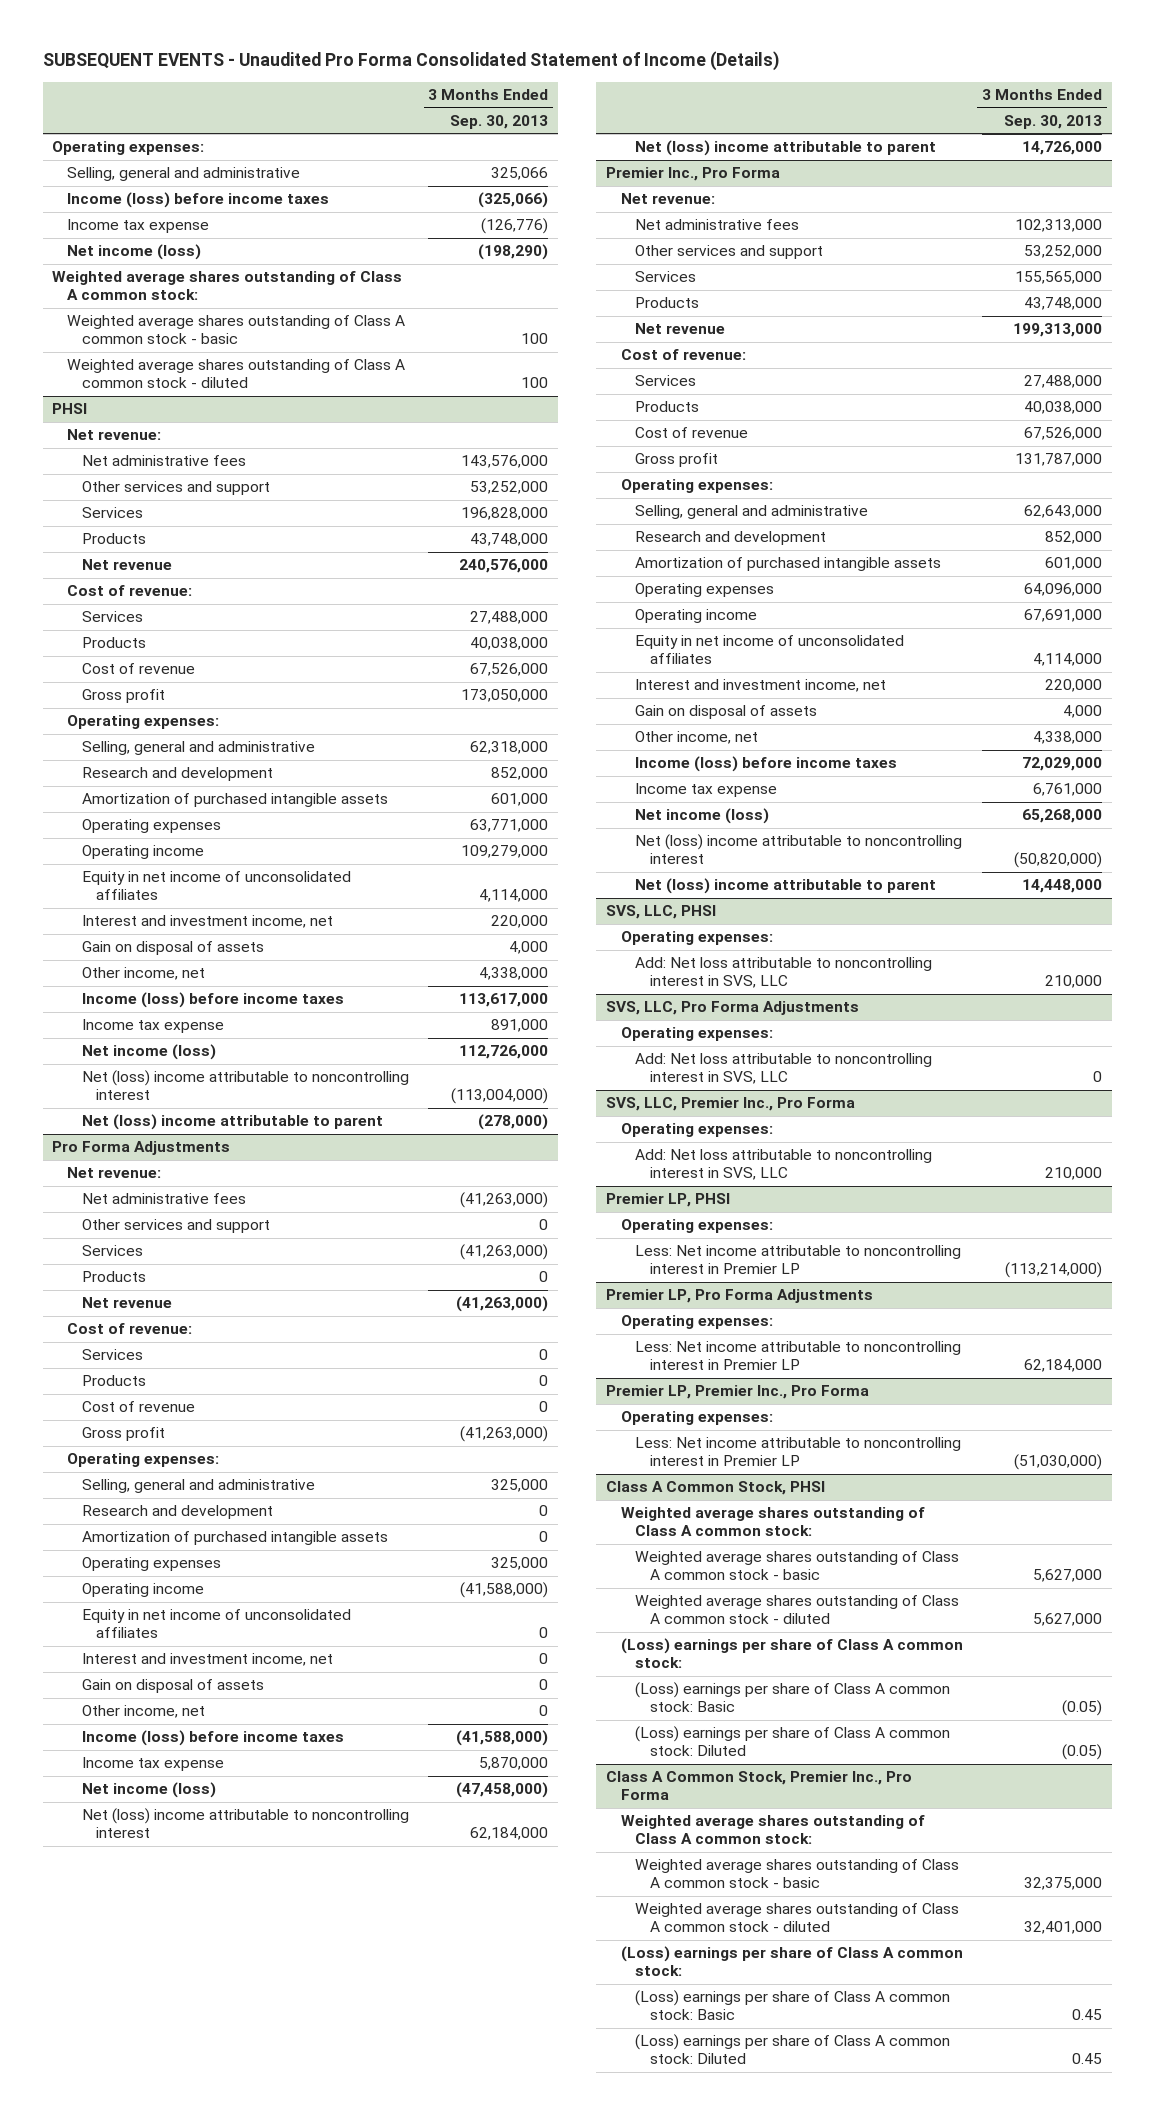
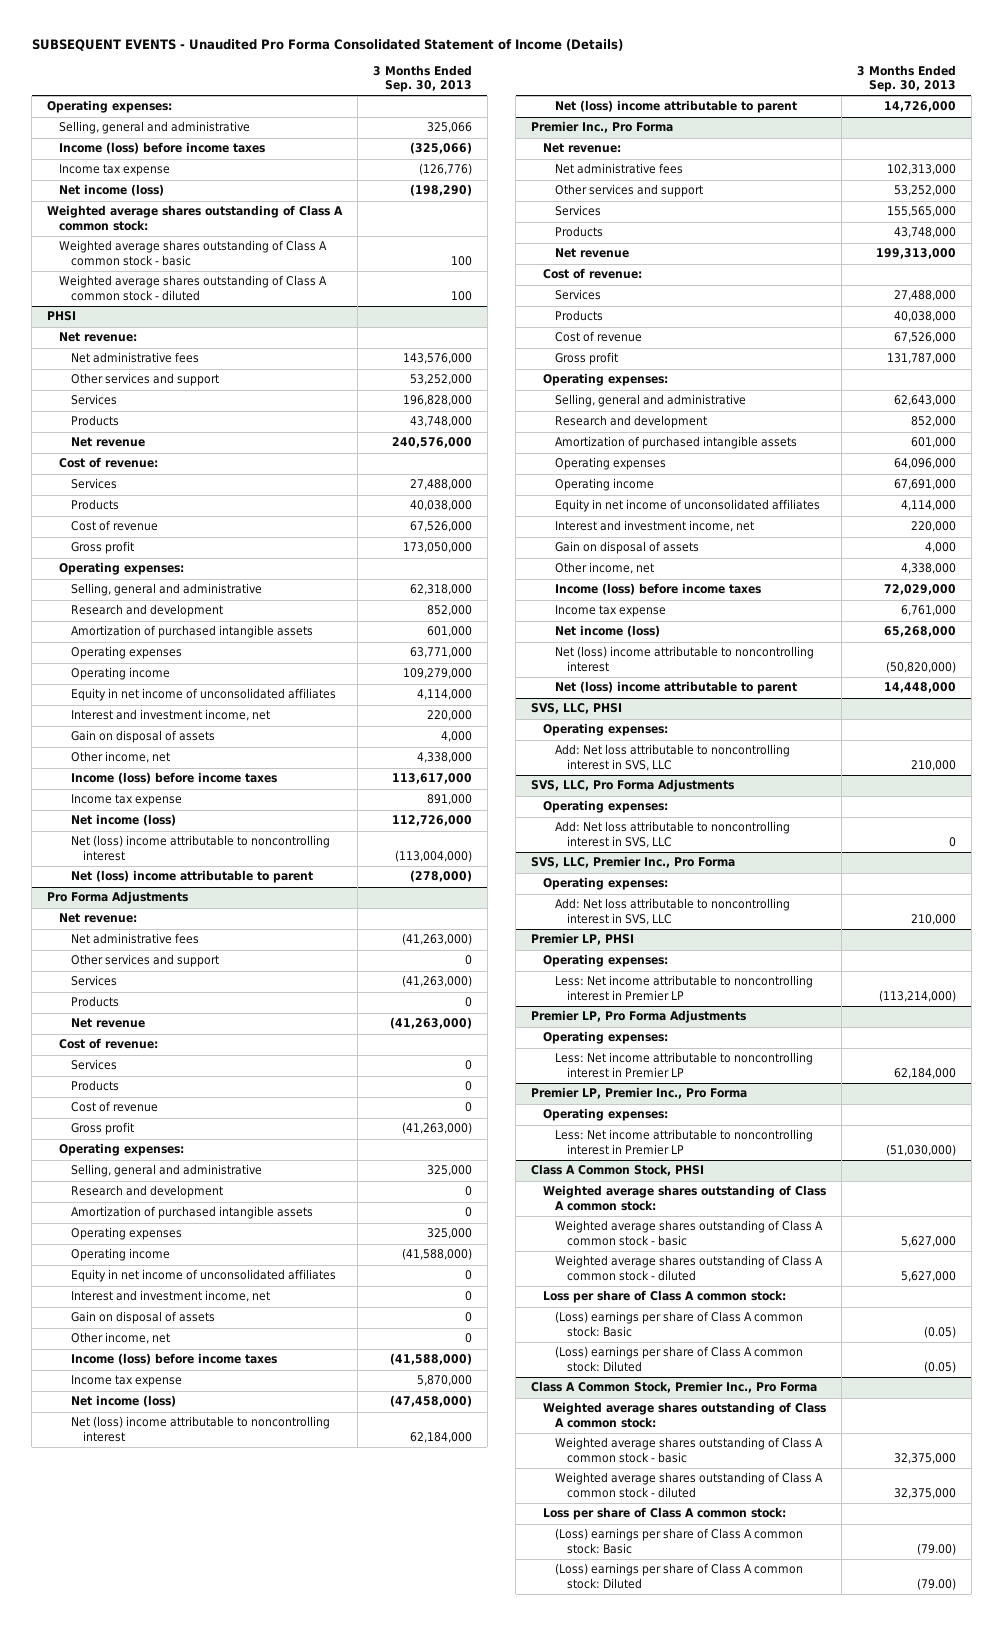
[620,1638,963,1669] (Loss) earnings per share of Class A common stock: -> [542,1290,786,1304] Loss per share of Class A common stock:
[1024,1921,1103,1935] 32,401,000 -> [894,1487,957,1499] 32,375,000
[620,1946,963,1977] (Loss) earnings per share of Class A common stock: -> [542,1507,786,1521] Loss per share of Class A common stock:
[1072,2009,1103,2021] 0.45 -> [917,1542,957,1555] (79.00)
[1072,2053,1103,2065] 0.45 -> [917,1577,957,1590] (79.00)

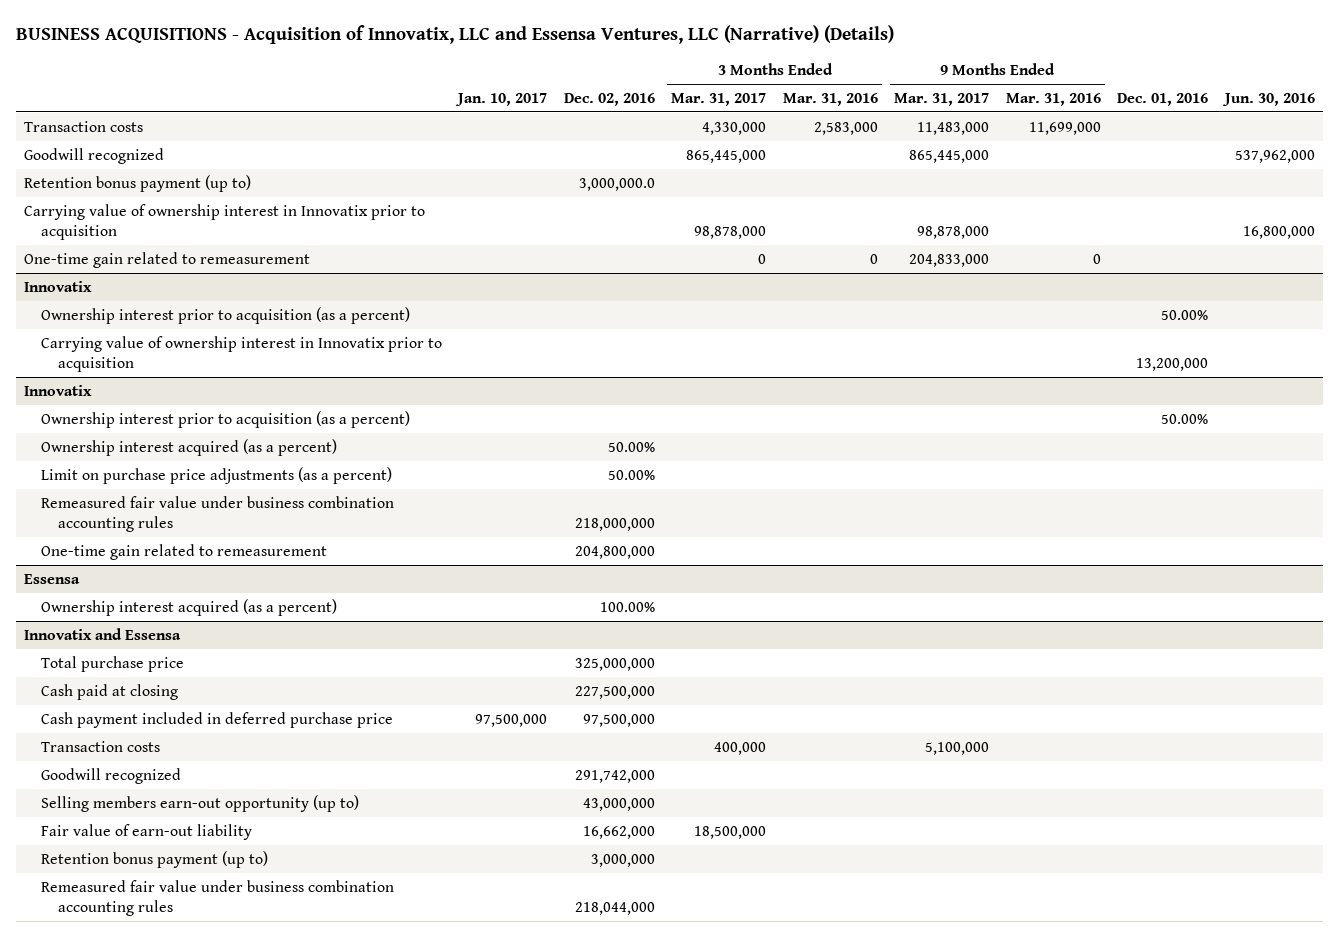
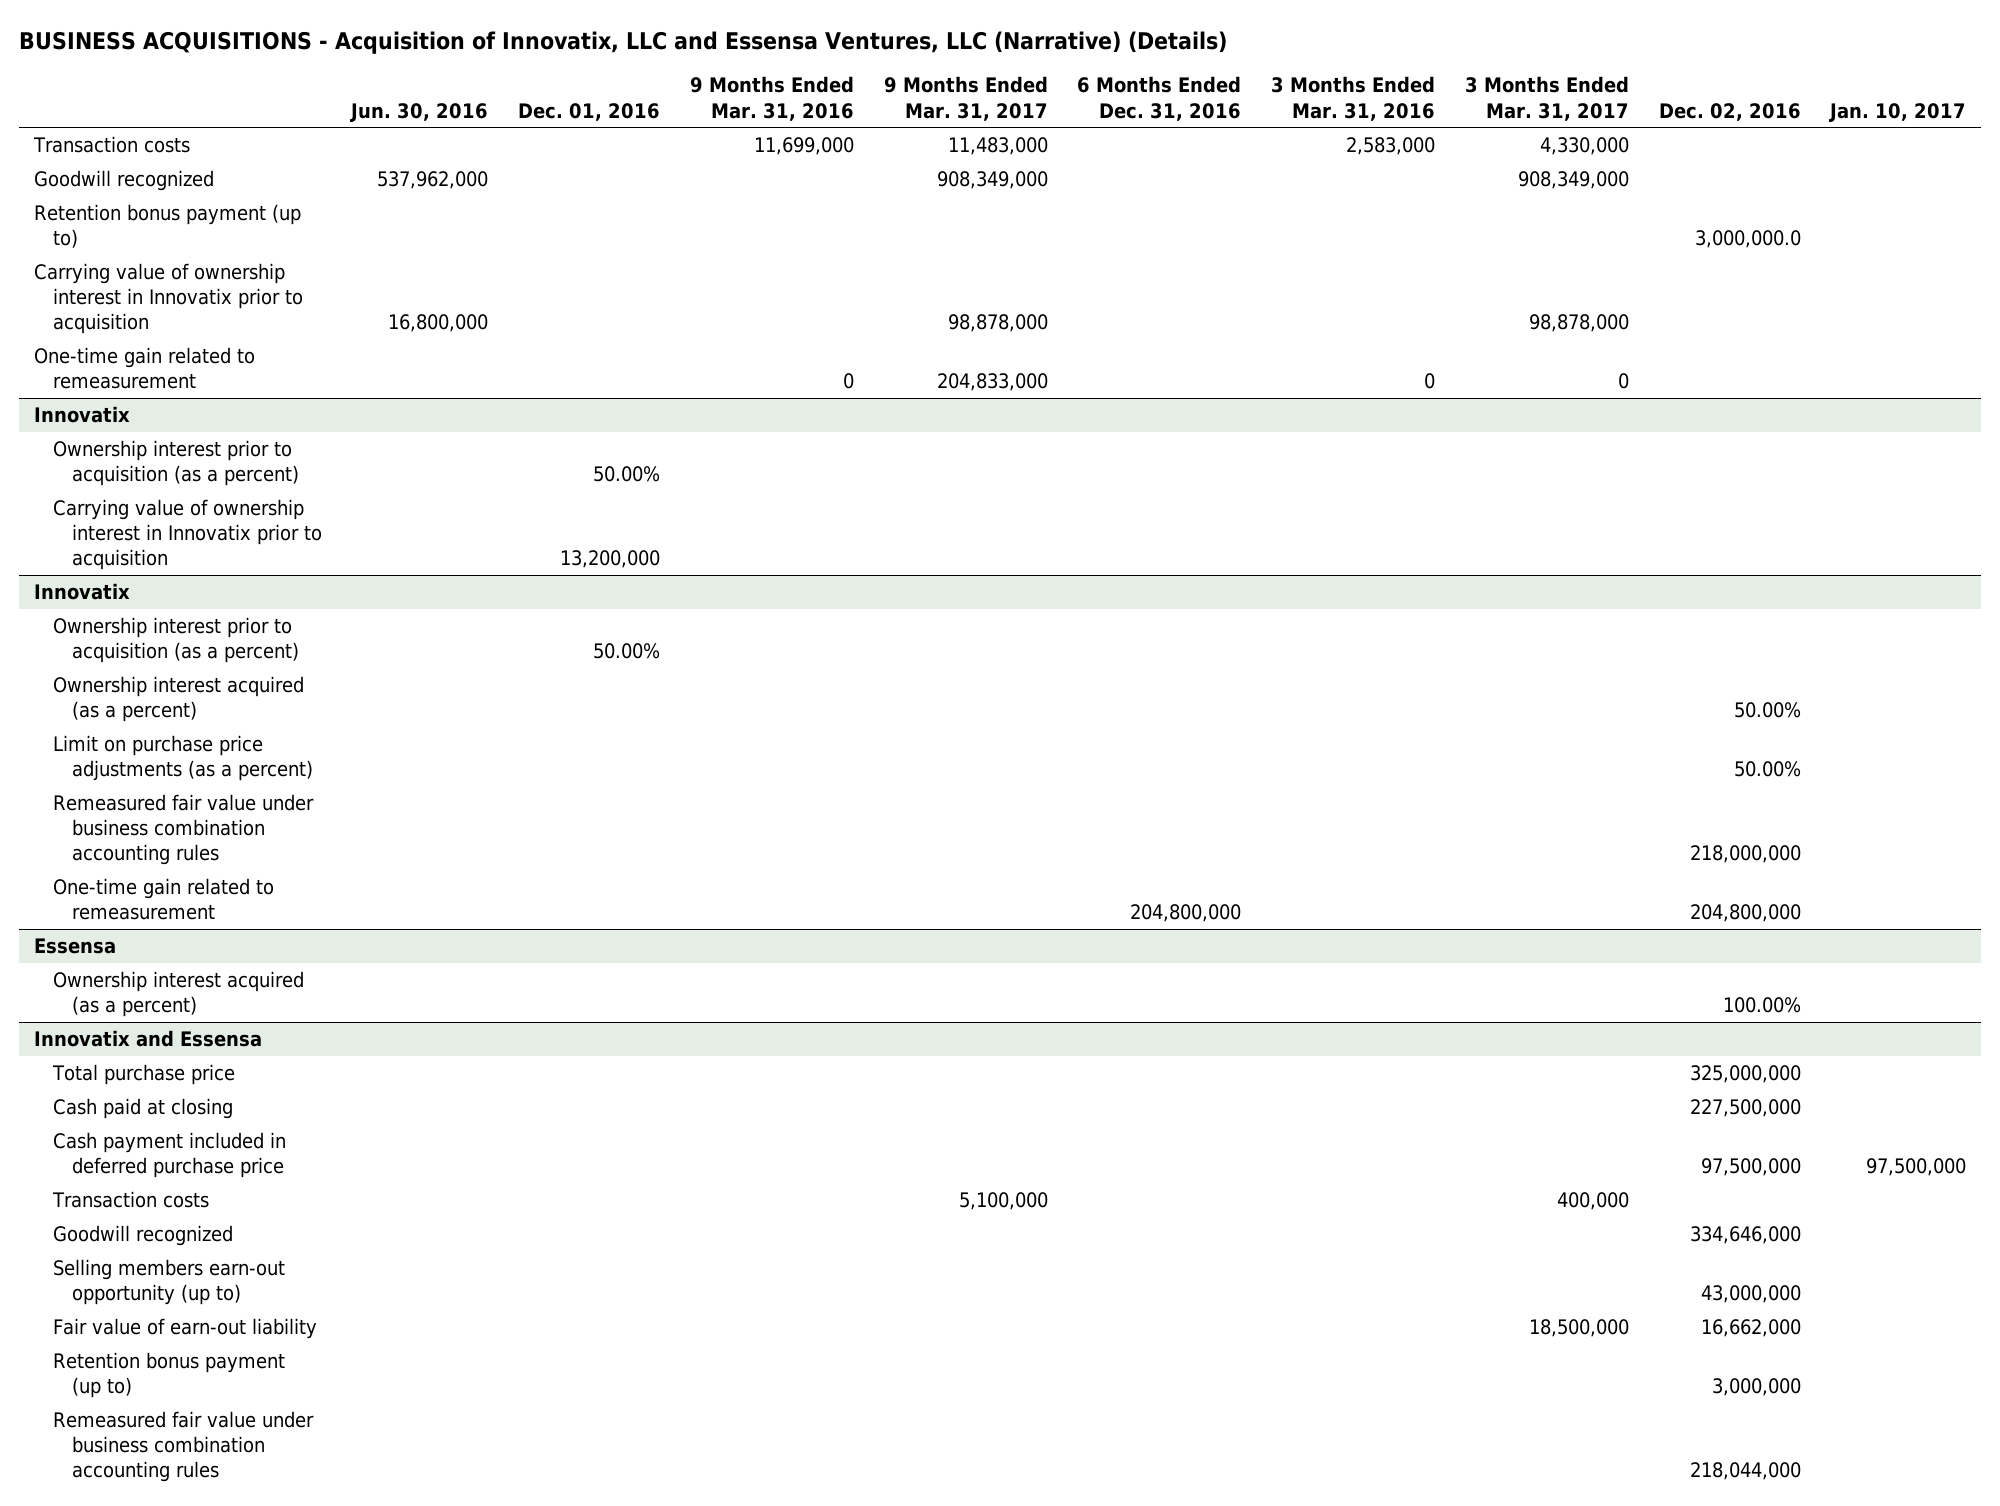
none -> [1077,76,1242,121] 6 Months Ended Dec. 31, 2016
[686,149,767,163] 865,445,000 -> [1517,171,1629,190] 908,349,000
[909,149,990,163] 865,445,000 -> [936,171,1048,190] 908,349,000
[574,769,655,783] 291,742,000 -> [1689,1226,1801,1245] 334,646,000

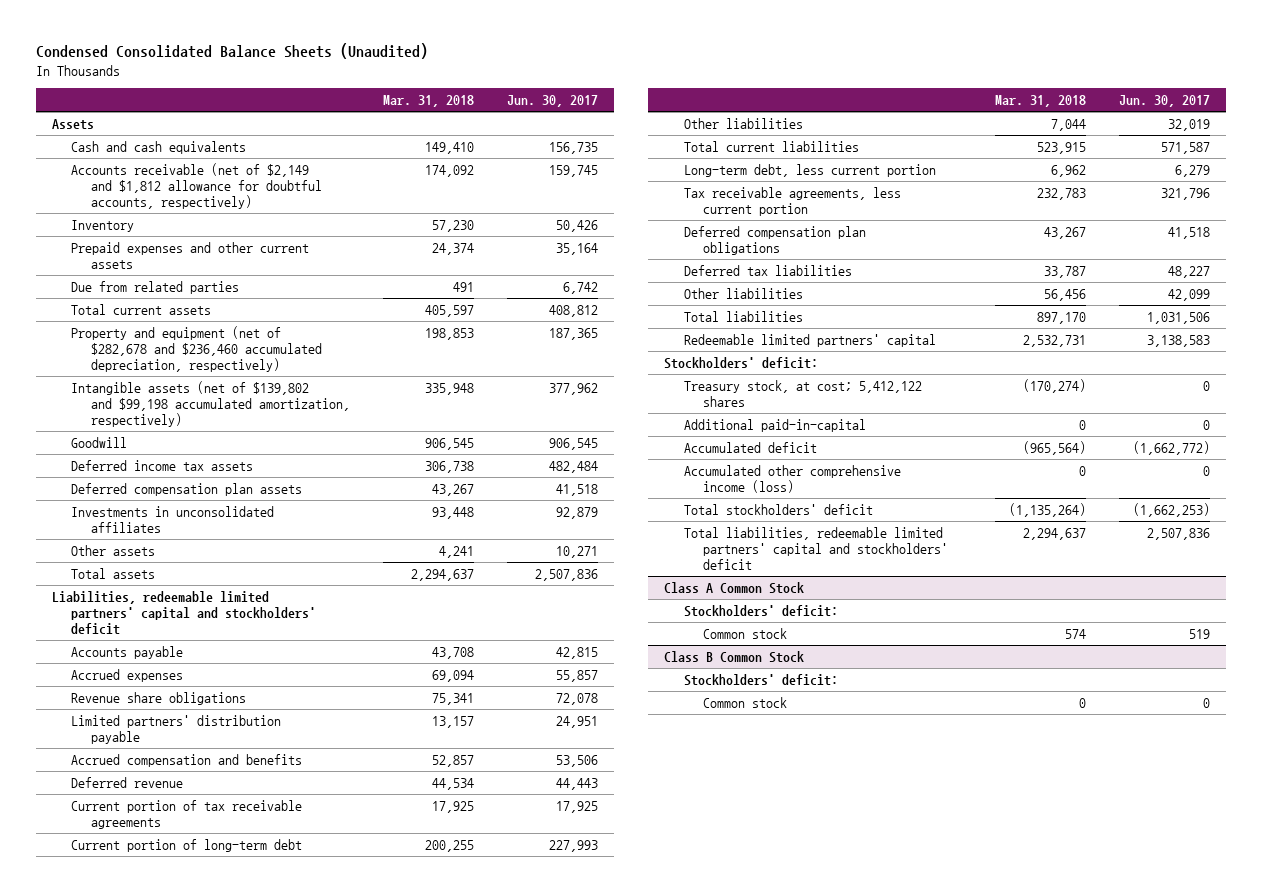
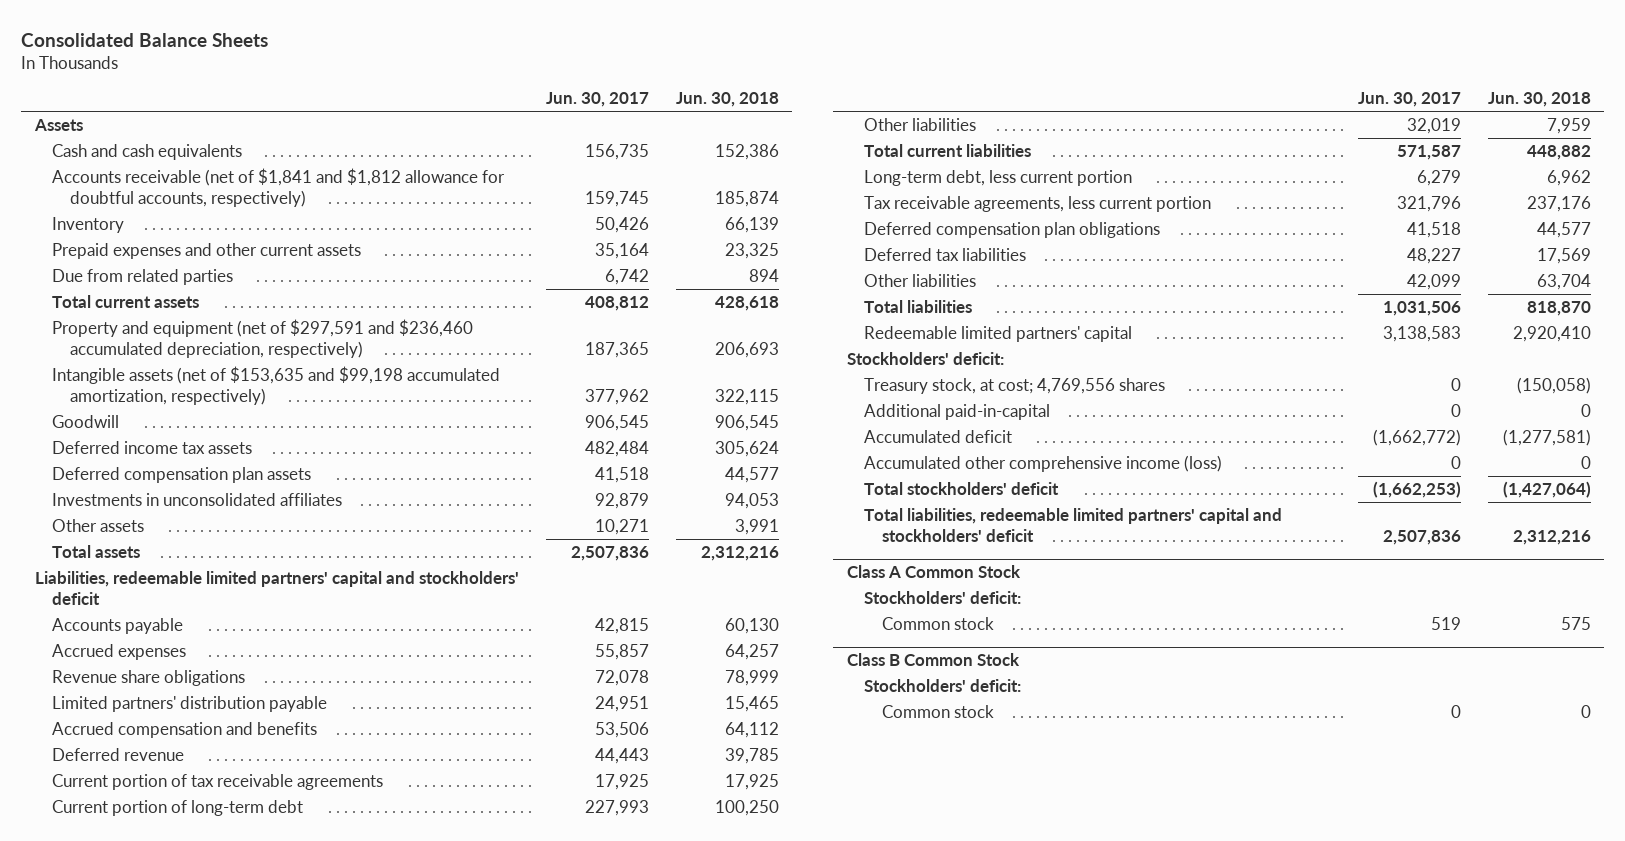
[35,43,428,60] Condensed Consolidated Balance Sheets (Unaudited) -> [21,32,269,47] Consolidated Balance Sheets
[382,94,474,107] Mar. 31, 2018 -> none
none -> [675,92,779,108] Jun. 30, 2018
[71,162,322,209] Accounts receivable (net of $2,149 and $1,812 allowance for doubtful accounts, respectively) -> [52,167,506,208] Accounts receivable (net of $1,841 and $1,812 allowance for doubtful accounts, respectively)
[71,325,322,372] Property and equipment (net of $282,678 and $236,460 accumulated depreciation, respectively) -> [52,318,474,359] Property and equipment (net of $297,591 and $236,460 accumulated depreciation, respectively)
[71,380,350,427] Intangible assets (net of $139,802 and $99,198 accumulated amortization, respectively) -> [52,365,501,406] Intangible assets (net of $153,635 and $99,198 accumulated amortization, respectively)
[683,379,922,407] Treasury stock, at cost; 5,412,122 shares -> none
none -> [864,377,1166,394] Treasury stock, at cost; 4,769,556 shares

